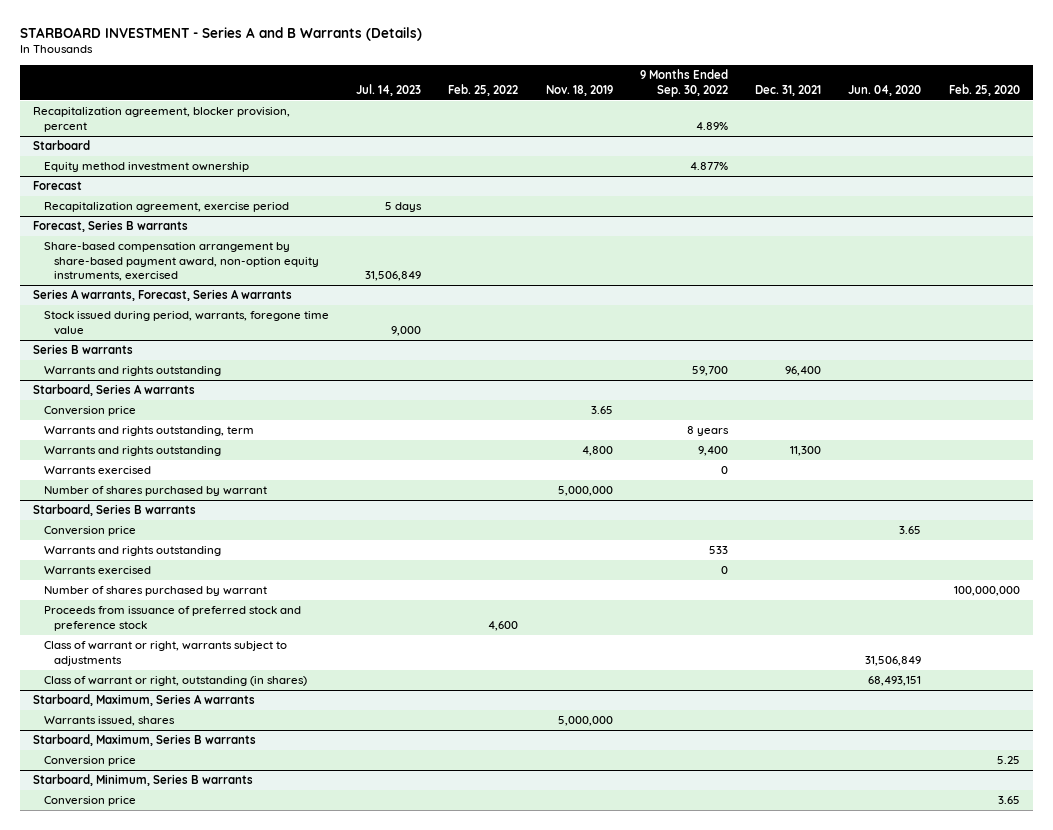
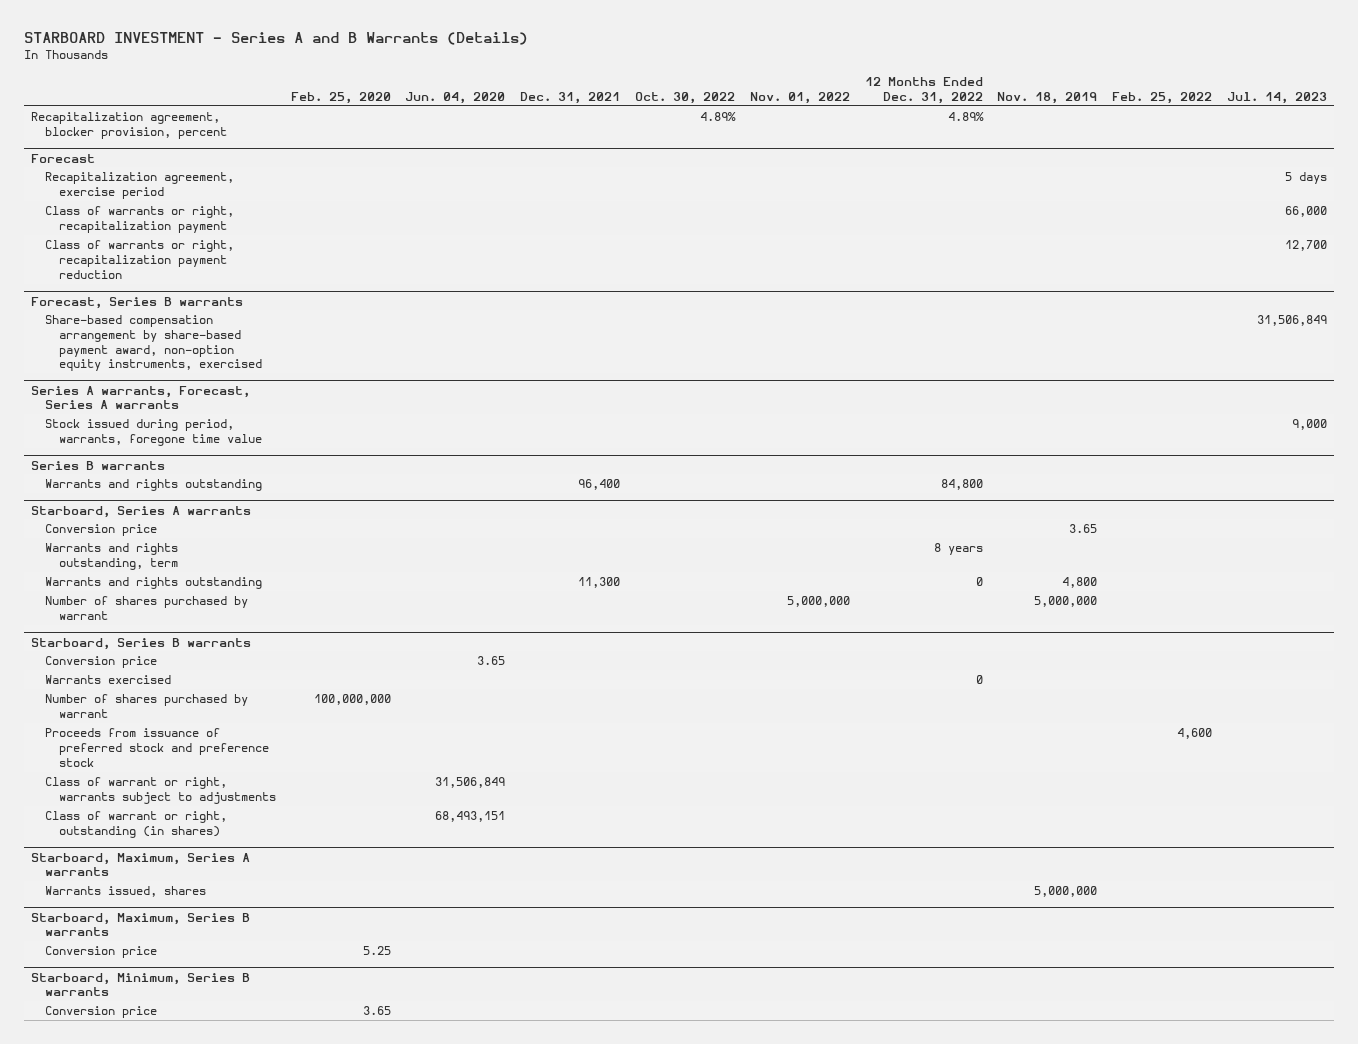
[639,69,728,97] 9 Months Ended Sep. 30, 2022 -> none
none -> [634,91,735,104] Oct. 30, 2022
none -> [749,91,850,104] Nov. 01, 2022
none -> [864,76,983,104] 12 Months Ended Dec. 31, 2022
[33,140,91,151] Starboard -> none
[43,162,249,173] Equity method investment ownership -> none
none -> [45,206,235,233] Class of warrants or right, recapitalization payment
none -> [45,240,235,279] Class of warrants or right, recapitalization payment reduction
[43,466,151,475] Warrants exercised -> none
[43,546,221,557] Warrants and rights outstanding -> none

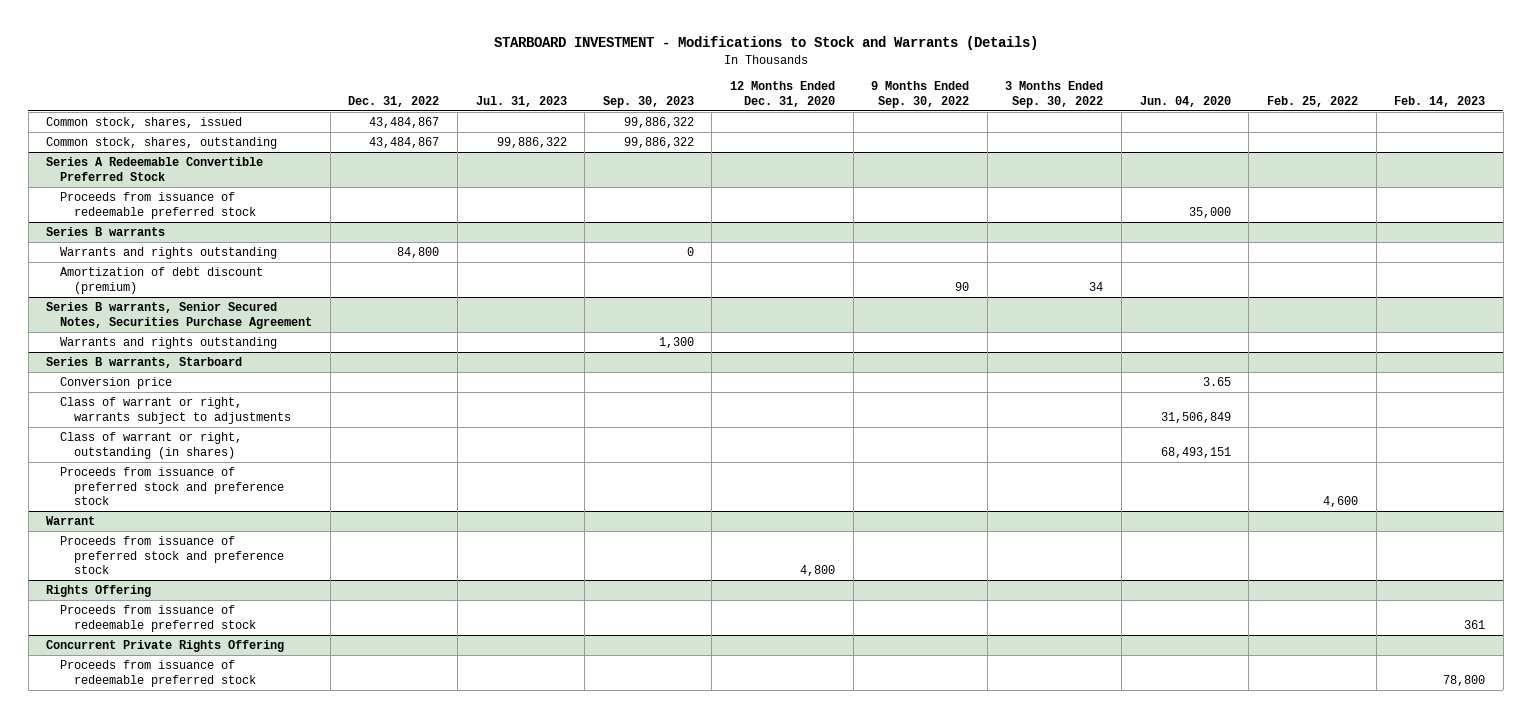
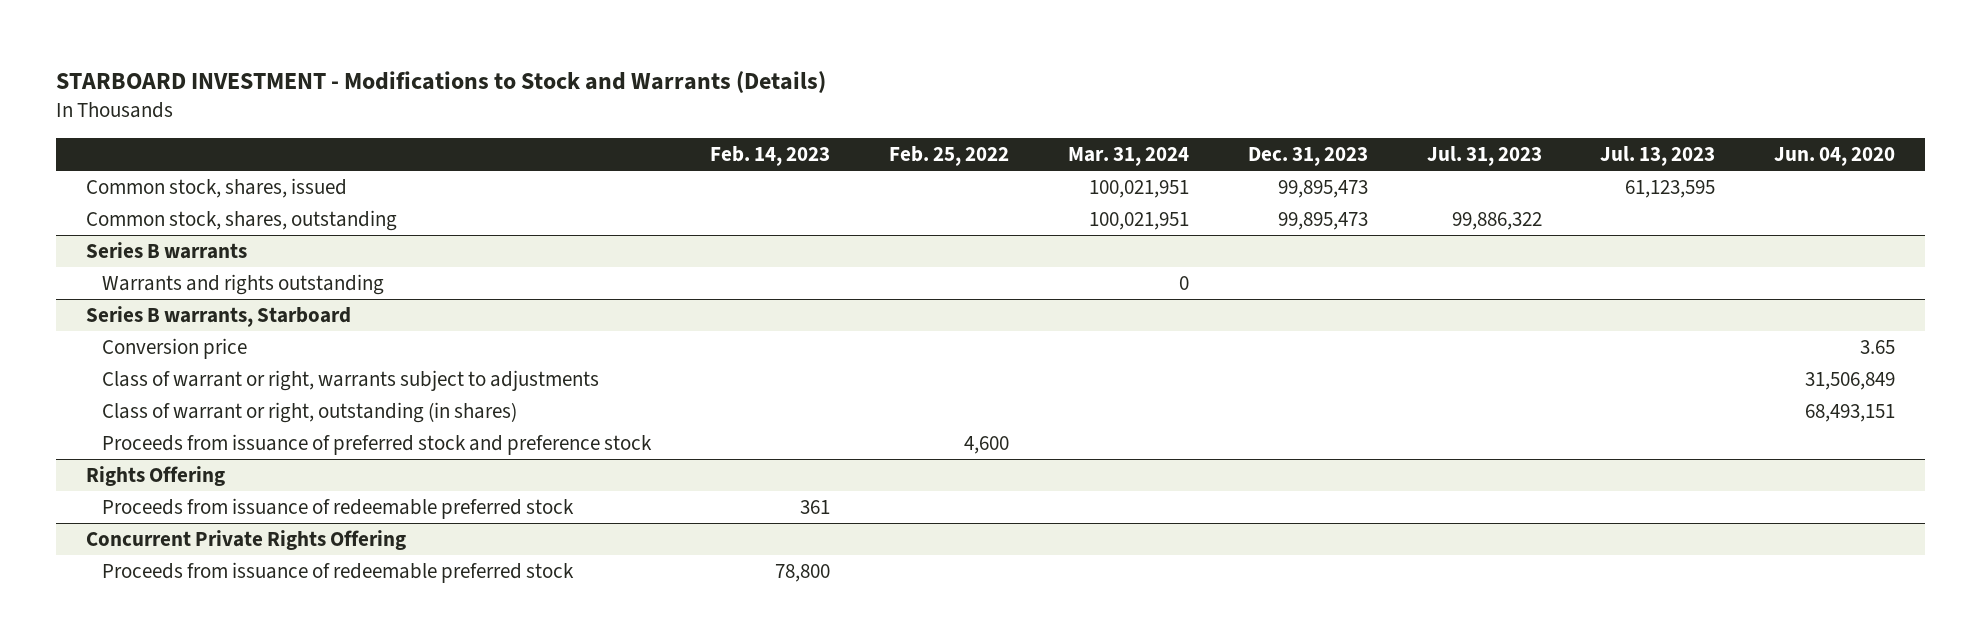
[348,95,440,107] Dec. 31, 2022 -> none
[602,95,694,108] Sep. 30, 2023 -> none
[729,81,835,107] 12 Months Ended Dec. 31, 2020 -> none
[871,81,970,108] 9 Months Ended Sep. 30, 2022 -> none
[1005,81,1104,108] 3 Months Ended Sep. 30, 2022 -> none
none -> [1067,147,1189,167] Mar. 31, 2024
none -> [1247,147,1368,167] Dec. 31, 2023
none -> [1600,146,1716,167] Jul. 13, 2023
[46,157,264,181] Series A Redeemable Convertible Preferred Stock -> none
[60,192,256,219] Proceeds from issuance of redeemable preferred stock -> none
[60,267,264,294] Amortization of debt discount (premium) -> none
[46,302,313,329] Series B warrants, Senior Secured Notes, Securities Purchase Agreement -> none
[60,337,278,350] Warrants and rights outstanding -> none
[46,516,96,526] Warrant -> none
[60,536,284,575] Proceeds from issuance of preferred stock and preference stock -> none

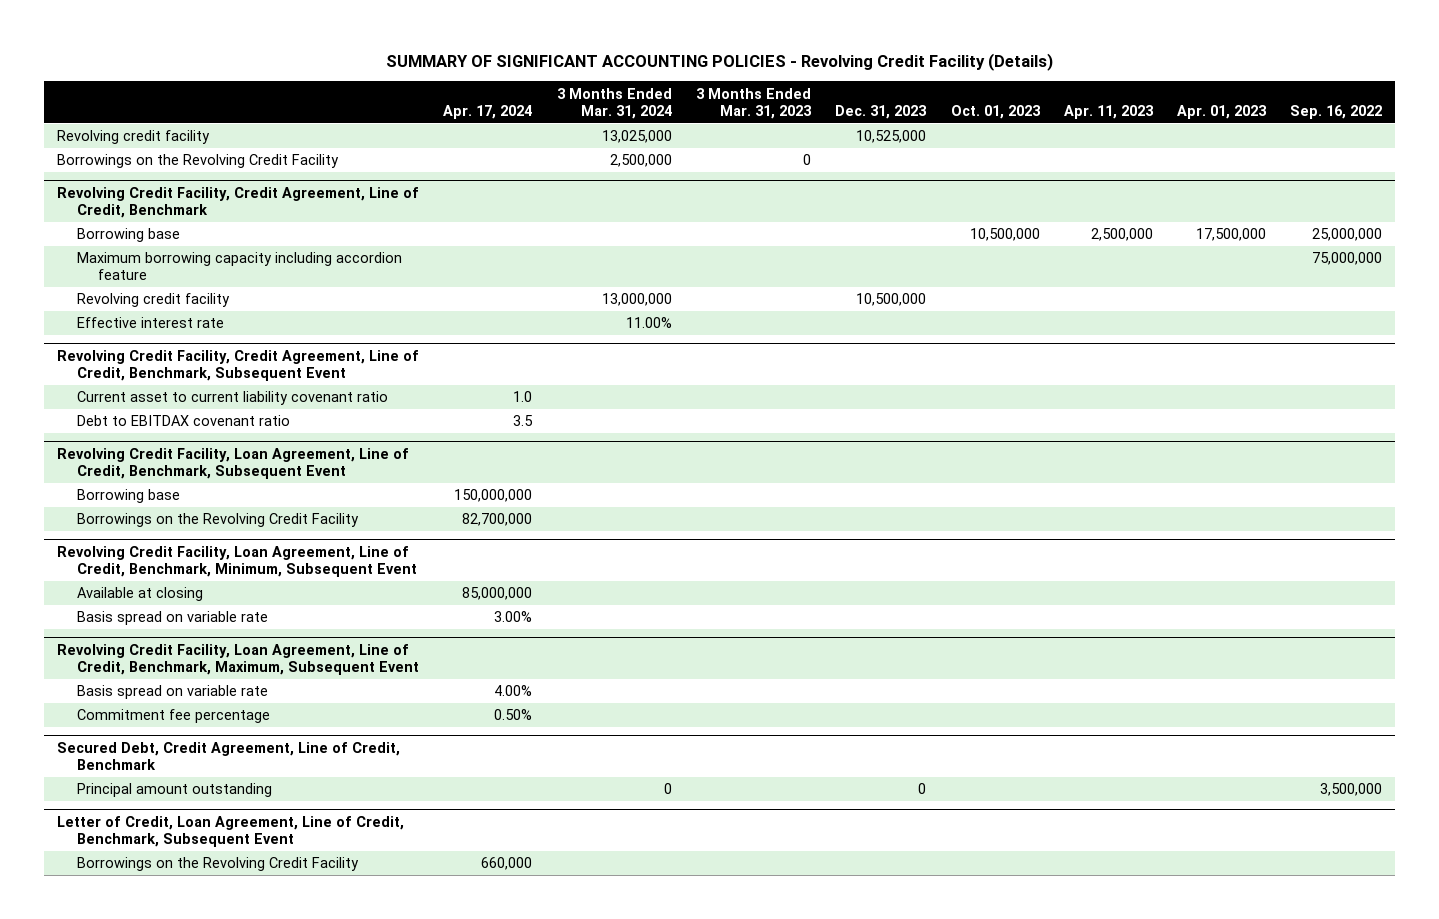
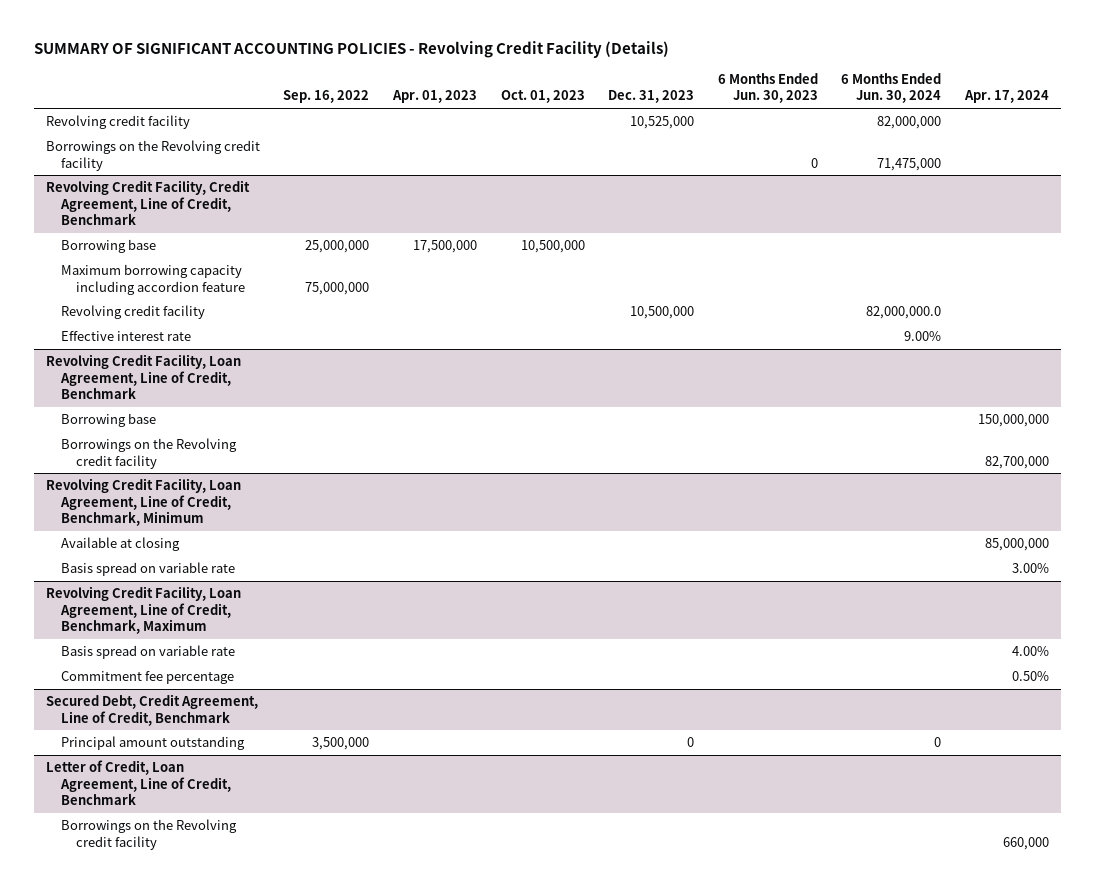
[556,87,672,119] 3 Months Ended Mar. 31, 2024 -> none
[696,87,813,119] 3 Months Ended Mar. 31, 2023 -> none
[1063,104,1154,119] Apr. 11, 2023 -> none
none -> [717,73,818,104] 6 Months Ended Jun. 30, 2023
none -> [841,73,942,104] 6 Months Ended Jun. 30, 2024
[56,154,339,169] Borrowings on the Revolving Credit Facility -> [45,140,260,171] Borrowings on the Revolving credit facility
[56,349,419,381] Revolving Credit Facility, Credit Agreement, Line of Credit, Benchmark, Subsequent Event -> none
[77,391,389,406] Current asset to current liability covenant ratio -> none
[77,415,291,427] Debt to EBITDAX covenant ratio -> none
[56,447,409,479] Revolving Credit Facility, Loan Agreement, Line of Credit, Benchmark, Subsequent Event -> [45,354,241,399] Revolving Credit Facility, Loan Agreement, Line of Credit, Benchmark
[77,513,360,528] Borrowings on the Revolving Credit Facility -> [60,438,237,469] Borrowings on the Revolving credit facility
[56,545,418,577] Revolving Credit Facility, Loan Agreement, Line of Credit, Benchmark, Minimum, Subsequent Event -> [45,478,241,526] Revolving Credit Facility, Loan Agreement, Line of Credit, Benchmark, Minimum
[56,643,420,675] Revolving Credit Facility, Loan Agreement, Line of Credit, Benchmark, Maximum, Subsequent Event -> [45,586,241,634] Revolving Credit Facility, Loan Agreement, Line of Credit, Benchmark, Maximum
[56,815,404,847] Letter of Credit, Loan Agreement, Line of Credit, Benchmark, Subsequent Event -> [45,760,231,805] Letter of Credit, Loan Agreement, Line of Credit, Benchmark
[77,857,360,872] Borrowings on the Revolving Credit Facility -> [60,819,237,850] Borrowings on the Revolving credit facility

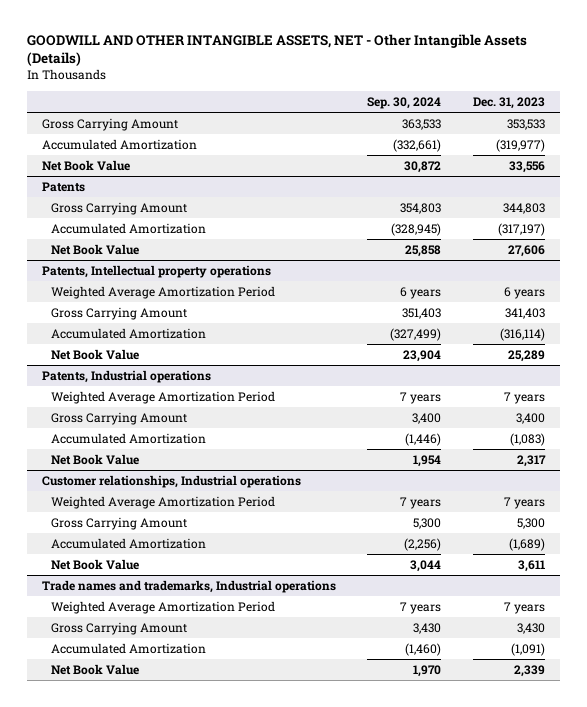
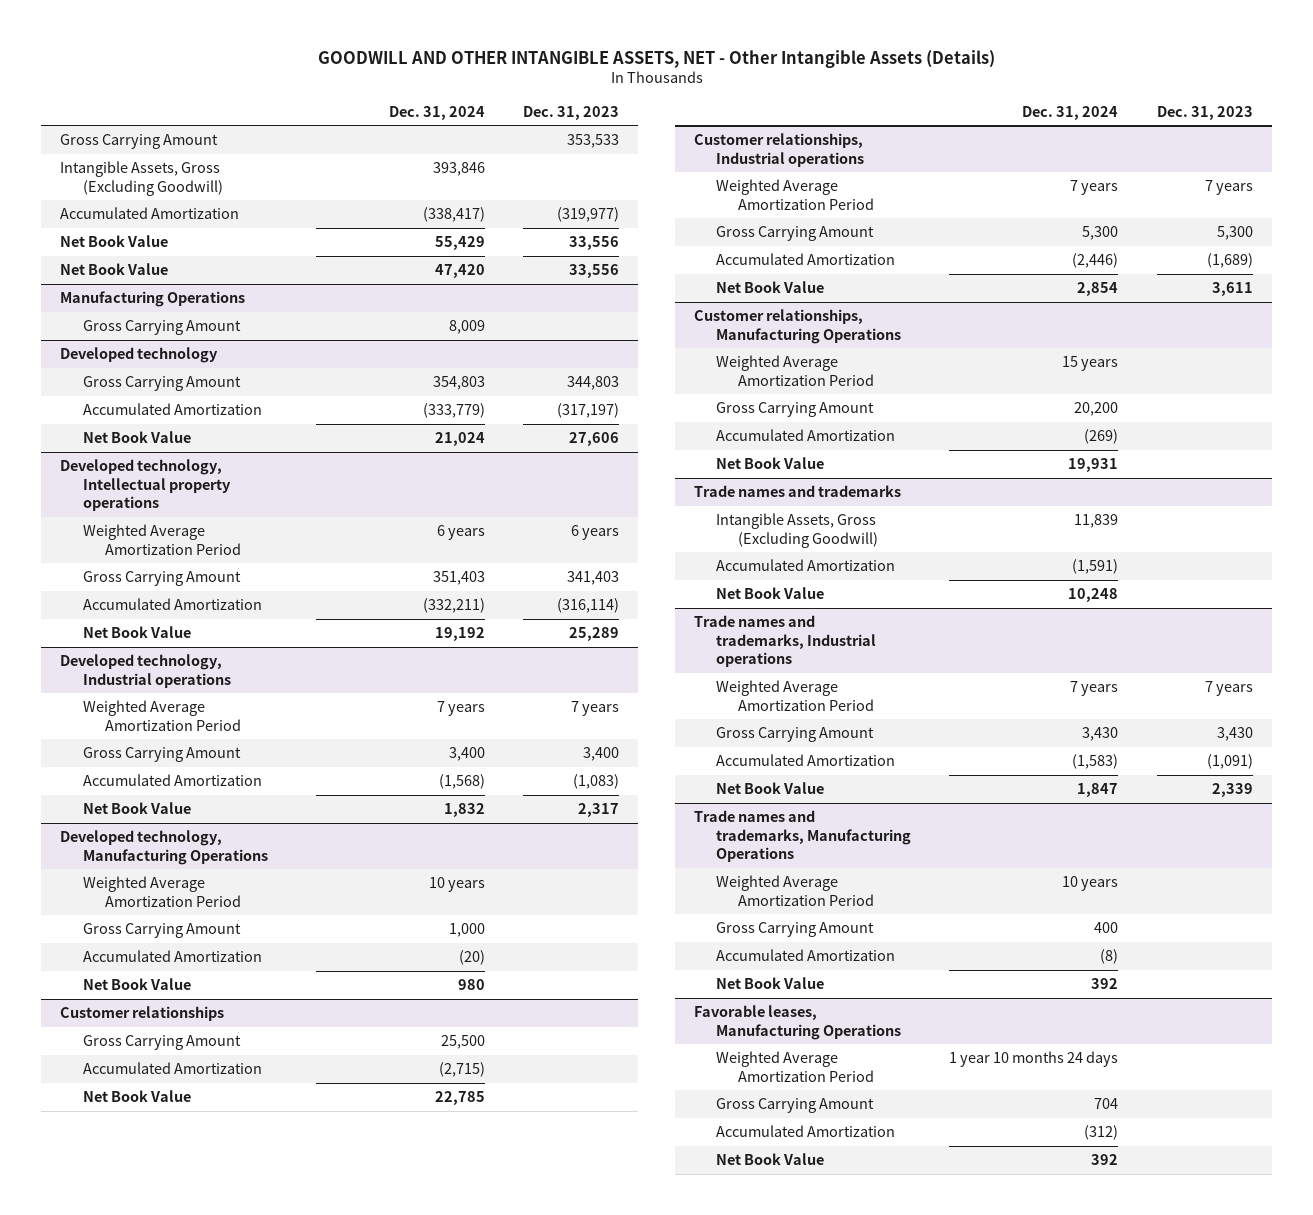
[367,97,442,110] Sep. 30, 2024 -> none
none -> [389,105,486,120] Dec. 31, 2024
none -> [60,161,223,196] Intangible Assets, Gross (Excluding Goodwill)
none -> [60,263,169,276] Net Book Value
none -> [60,291,246,308] Manufacturing Operations
none -> [82,320,241,336] Gross Carrying Amount
[42,181,86,192] Patents -> [60,347,219,364] Developed technology
[42,264,272,278] Patents, Intellectual property operations -> [60,459,231,512] Developed technology, Intellectual property operations
[42,369,212,383] Patents, Industrial operations -> [60,654,231,688] Developed technology, Industrial operations
none -> [60,830,268,865] Developed technology, Manufacturing Operations
none -> [82,876,242,907] Weighted Average Amortization Period
none -> [82,923,241,939] Gross Carrying Amount
none -> [82,950,262,963] Accumulated Amortization
none -> [82,978,191,991] Net Book Value
none -> [60,1006,225,1022] Customer relationships
none -> [82,1035,241,1051] Gross Carrying Amount
none -> [82,1062,262,1075] Accumulated Amortization
none -> [82,1090,191,1103] Net Book Value
none -> [693,309,902,344] Customer relationships, Manufacturing Operations
none -> [716,355,875,386] Weighted Average Amortization Period
none -> [716,402,875,418] Gross Carrying Amount
none -> [716,429,896,442] Accumulated Amortization
none -> [716,457,825,470] Net Book Value
none -> [693,485,901,498] Trade names and trademarks
none -> [716,513,879,548] Intangible Assets, Gross (Excluding Goodwill)
none -> [716,559,896,572] Accumulated Amortization
none -> [716,587,825,600] Net Book Value
none -> [693,810,912,863] Trade names and trademarks, Manufacturing Operations
none -> [716,875,875,906] Weighted Average Amortization Period
none -> [716,922,875,938] Gross Carrying Amount
none -> [716,949,896,962] Accumulated Amortization
none -> [716,977,825,990] Net Book Value
none -> [693,1005,902,1040] Favorable leases, Manufacturing Operations
none -> [716,1051,875,1082] Weighted Average Amortization Period
none -> [716,1098,875,1114] Gross Carrying Amount
none -> [716,1125,896,1138] Accumulated Amortization
none -> [716,1153,825,1166] Net Book Value

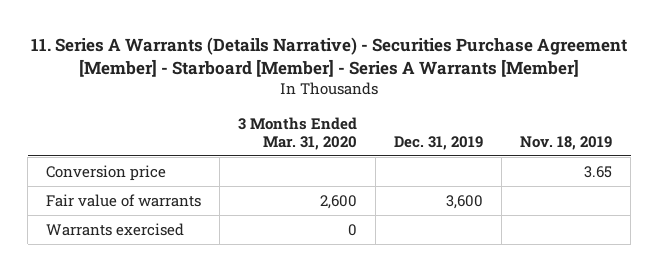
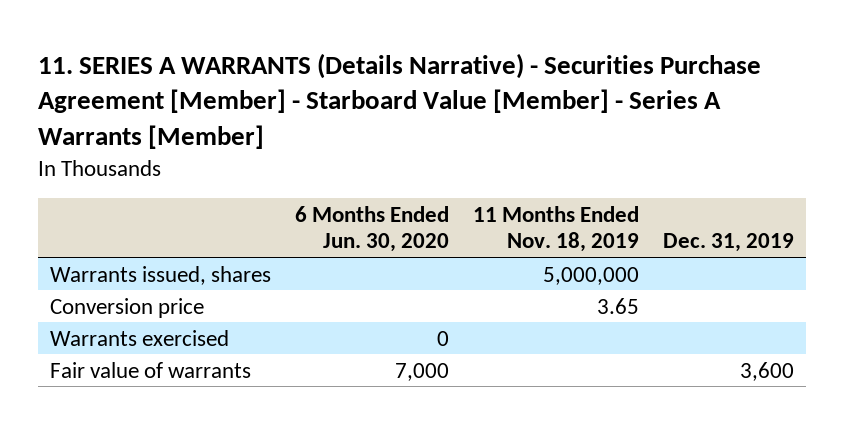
[31,36,628,77] 11. Series A Warrants (Details Narrative) - Securities Purchase Agreement [Member] - Starboard [Member] - Series A Warrants [Member] -> [38,52,762,149] 11. SERIES A WARRANTS (Details Narrative) - Securities Purchase Agreement [Member] - Starboard Value [Member] - Series A Warrants [Member]
[238,116,358,150] 3 Months Ended Mar. 31, 2020 -> none
[520,135,613,150] Nov. 18, 2019 -> none
none -> [295,205,450,253] 6 Months Ended Jun. 30, 2020
none -> [472,205,639,253] 11 Months Ended Nov. 18, 2019
none -> [50,265,272,285] Warrants issued, shares
[46,193,202,207] Fair value of warrants -> [50,361,252,378] Fair value of warrants

